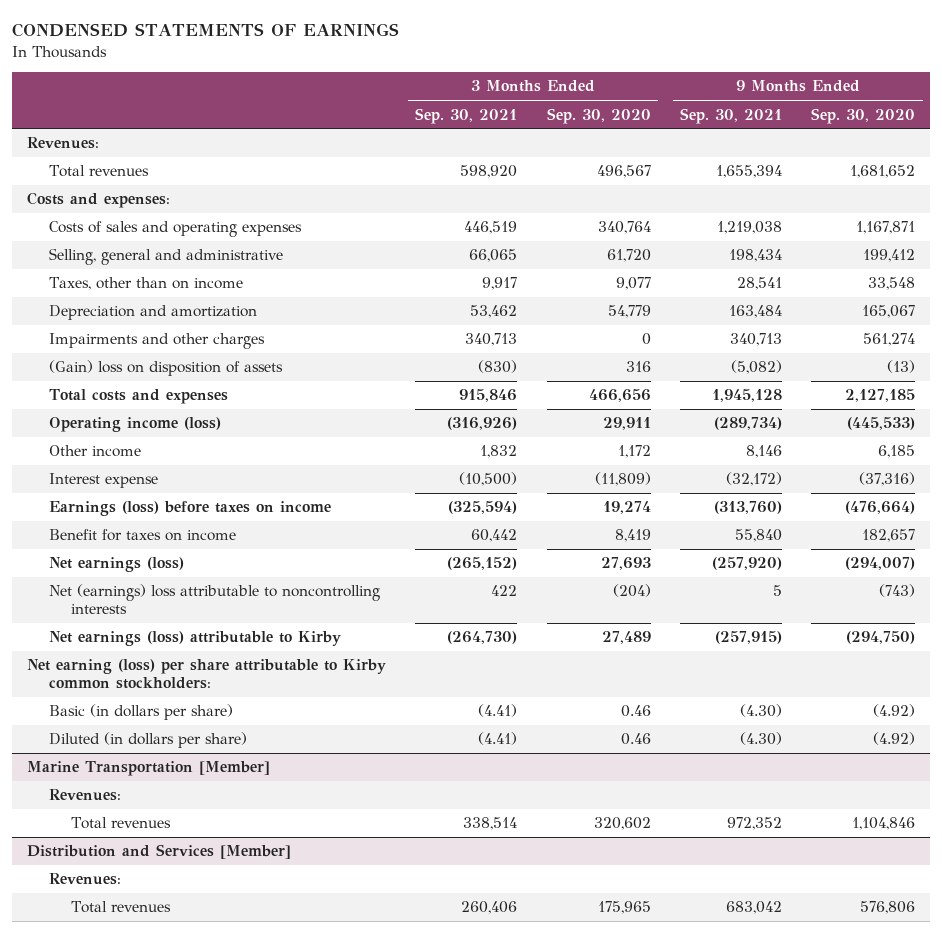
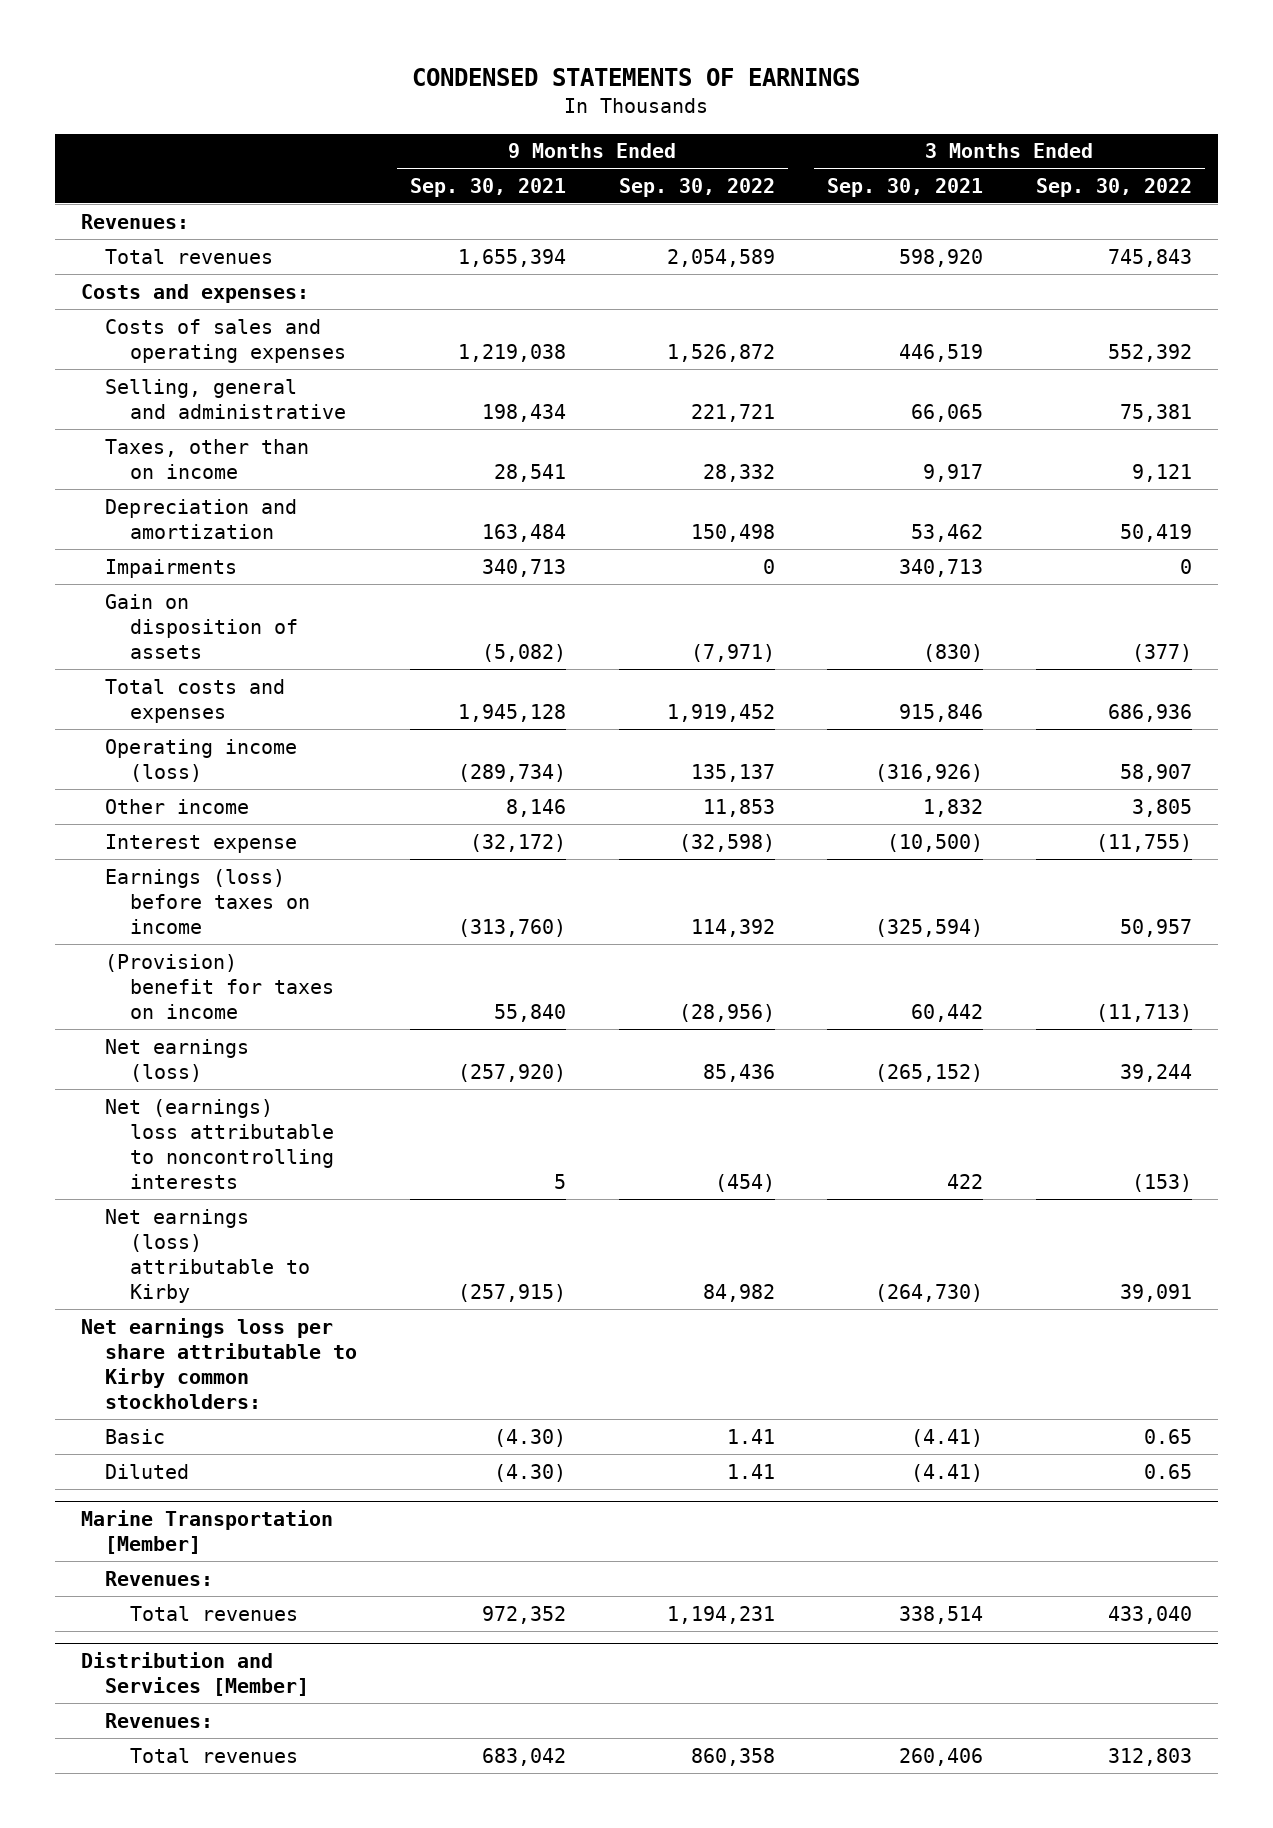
[546,107,651,124] Sep. 30, 2020 -> none
[811,107,916,124] Sep. 30, 2020 -> none
none -> [618,177,775,197] Sep. 30, 2022
none -> [1035,177,1192,197] Sep. 30, 2022
[48,333,265,350] Impairments and other charges -> [105,558,238,578] Impairments
[48,360,283,377] (Gain) loss on disposition of assets -> [105,593,298,659] Gain on disposition of assets
[48,529,236,542] Benefit for taxes on income -> [105,953,334,1019] (Provision) benefit for taxes on income
[26,659,386,690] Net earning (loss) per share attributable to Kirby common stockholders: -> [80,1317,358,1409] Net earnings loss per share attributable to Kirby common stockholders:
[48,704,233,721] Basic (in dollars per share) -> [105,1428,166,1444] Basic
[48,732,247,749] Diluted (in dollars per share) -> [105,1463,190,1479] Diluted

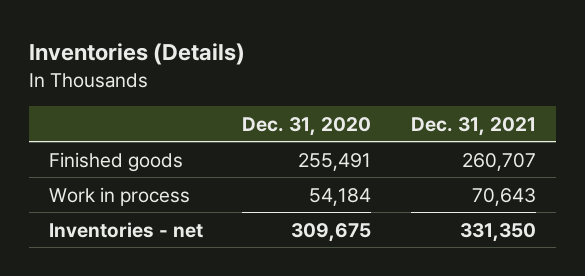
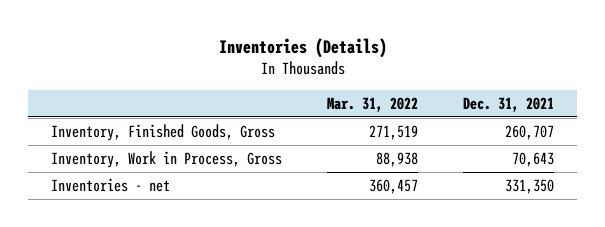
[242,116,372,136] Dec. 31, 2020 -> none
none -> [327,97,419,113] Mar. 31, 2022
[49,151,184,172] Finished goods -> [50,123,275,141] Inventory, Finished Goods, Gross
[49,186,191,206] Work in process -> [50,150,282,168] Inventory, Work in Process, Gross

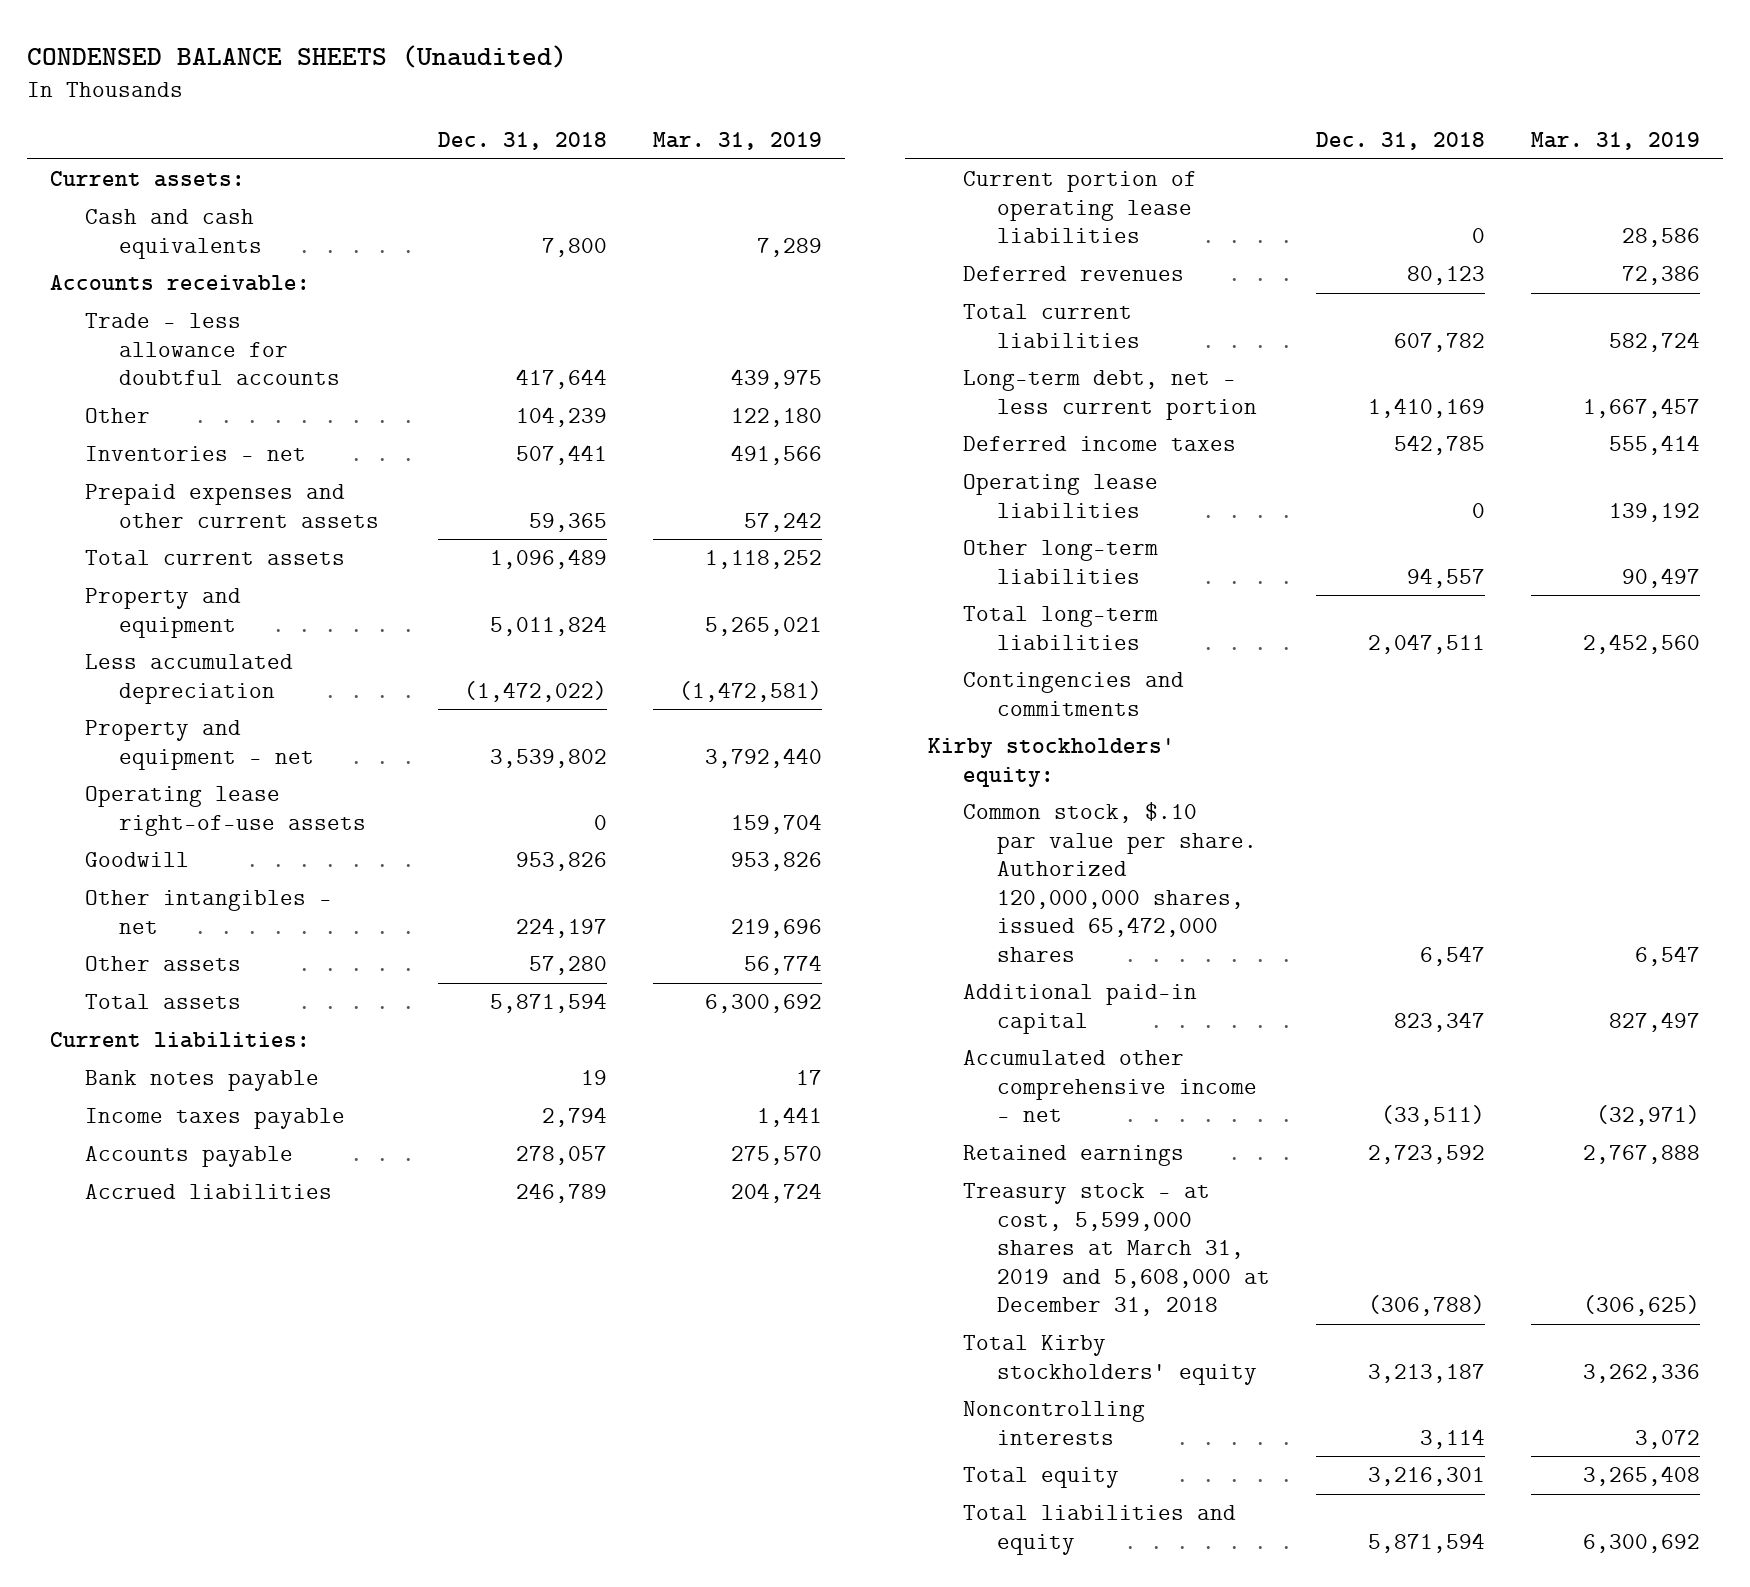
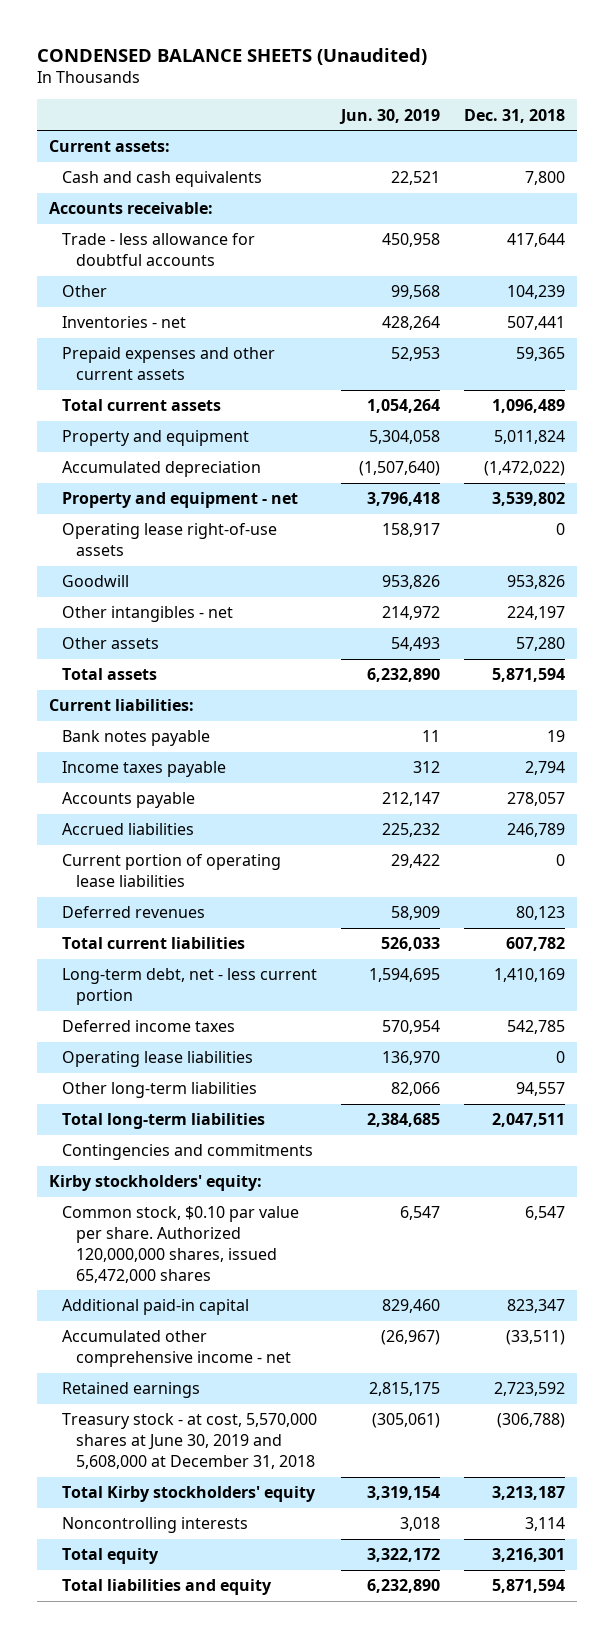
[653,132,823,151] Mar. 31, 2019 -> none
none -> [338,108,440,124] Jun. 30, 2019
[84,654,293,704] Less accumulated depreciation -> [62,461,262,478] Accumulated depreciation
[962,802,1258,962] Common stock, $.10 par value per share. Authorized 120,000,000 shares, issued 65,472,000 shares -> [62,1206,300,1283] Common stock, $0.10 par value per share. Authorized 120,000,000 shares, issued 65,472,000 shares
[962,1183,1271,1317] Treasury stock - at cost, 5,599,000 shares at March 31, 2019 and 5,608,000 at December 31, 2018 -> [62,1413,318,1469] Treasury stock - at cost, 5,570,000 shares at June 30, 2019 and 5,608,000 at December 31, 2018

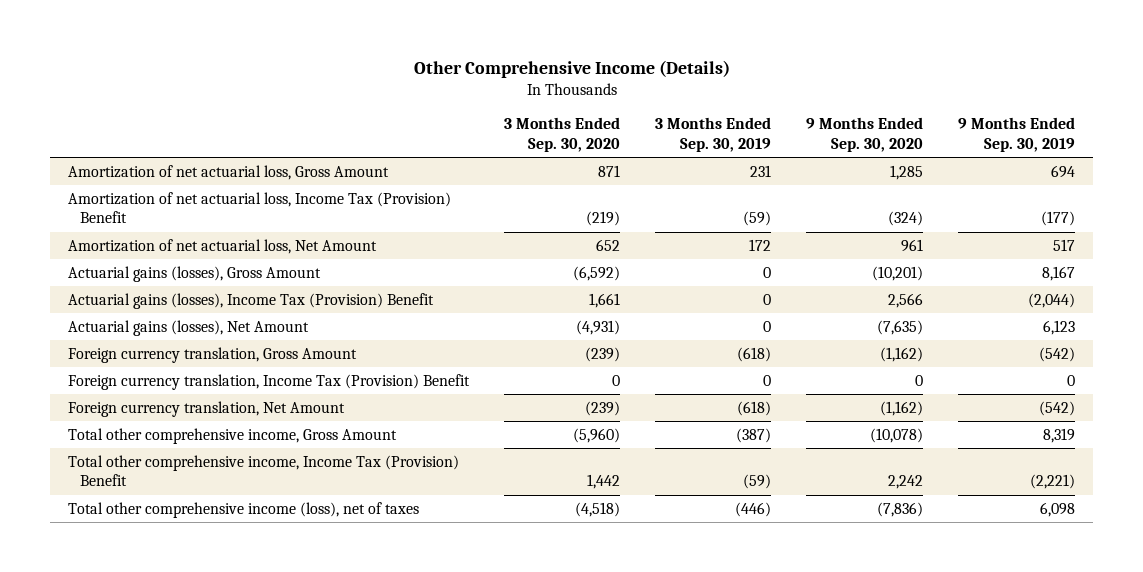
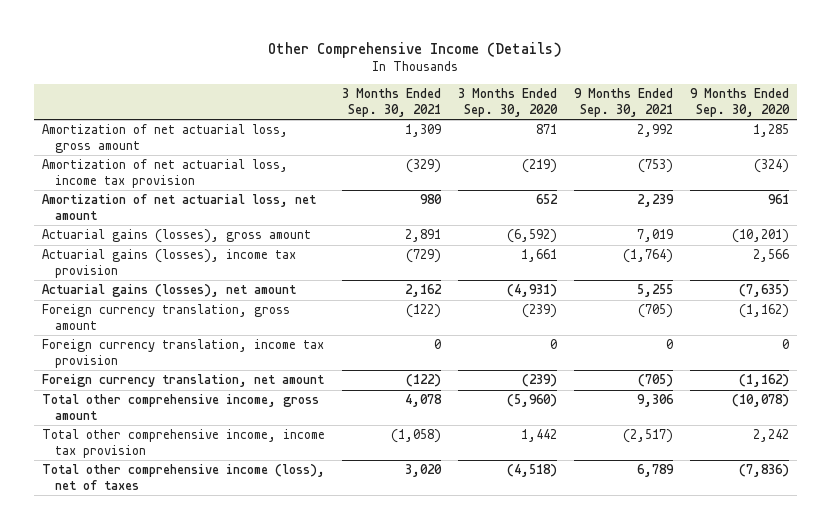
[655,117,772,153] 3 Months Ended Sep. 30, 2019 -> none
[958,117,1076,153] 9 Months Ended Sep. 30, 2019 -> none
none -> [341,88,441,118] 3 Months Ended Sep. 30, 2021
none -> [573,88,673,118] 9 Months Ended Sep. 30, 2021
[67,164,389,180] Amortization of net actuarial loss, Gross Amount -> [42,124,289,154] Amortization of net actuarial loss, gross amount
[67,191,451,224] Amortization of net actuarial loss, Income Tax (Provision) Benefit -> [42,159,289,189] Amortization of net actuarial loss, income tax provision
[67,238,377,254] Amortization of net actuarial loss, Net Amount -> [42,194,317,221] Amortization of net actuarial loss, net amount
[67,265,321,282] Actuarial gains (losses), Gross Amount -> [42,229,312,244] Actuarial gains (losses), gross amount
[67,292,434,309] Actuarial gains (losses), Income Tax (Provision) Benefit -> [42,249,297,279] Actuarial gains (losses), income tax provision
[67,319,309,336] Actuarial gains (losses), Net Amount -> [42,284,297,298] Actuarial gains (losses), net amount
[67,346,357,363] Foreign currency translation, Gross Amount -> [42,304,291,331] Foreign currency translation, gross amount
[67,373,470,390] Foreign currency translation, Income Tax (Provision) Benefit -> [42,339,325,369] Foreign currency translation, income tax provision
[67,400,345,417] Foreign currency translation, Net Amount -> [42,374,325,388] Foreign currency translation, net amount
[67,427,397,444] Total other comprehensive income, Gross Amount -> [42,394,320,421] Total other comprehensive income, gross amount
[67,454,459,487] Total other comprehensive income, Income Tax (Provision) Benefit -> [42,429,326,459] Total other comprehensive income, income tax provision

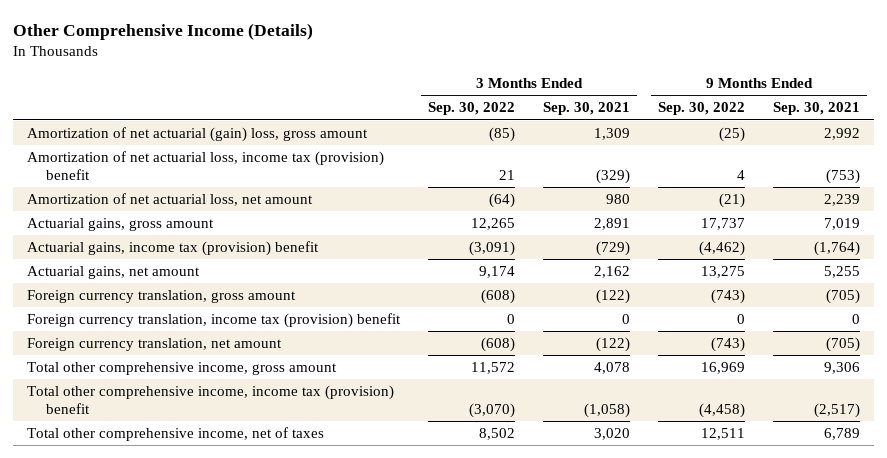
[457,88,558,118] 3 Months Ended Sep. 30, 2020 -> none
[689,88,790,118] 9 Months Ended Sep. 30, 2020 -> none
none -> [427,102,515,116] Sep. 30, 2022
none -> [657,102,745,116] Sep. 30, 2022
[42,124,289,154] Amortization of net actuarial loss, gross amount -> [26,126,368,142] Amortization of net actuarial (gain) loss, gross amount
[42,159,289,189] Amortization of net actuarial loss, income tax provision -> [26,150,384,180] Amortization of net actuarial loss, income tax (provision) benefit
[42,229,312,244] Actuarial gains (losses), gross amount -> [26,217,214,231] Actuarial gains, gross amount
[42,249,297,279] Actuarial gains (losses), income tax provision -> [26,240,319,256] Actuarial gains, income tax (provision) benefit
[42,284,297,298] Actuarial gains (losses), net amount -> [26,265,200,279] Actuarial gains, net amount
[42,339,325,369] Foreign currency translation, income tax provision -> [26,312,401,328] Foreign currency translation, income tax (provision) benefit
[42,429,326,459] Total other comprehensive income, income tax provision -> [26,384,394,414] Total other comprehensive income, income tax (provision) benefit
[42,464,326,491] Total other comprehensive income (loss), net of taxes -> [26,426,324,441] Total other comprehensive income, net of taxes

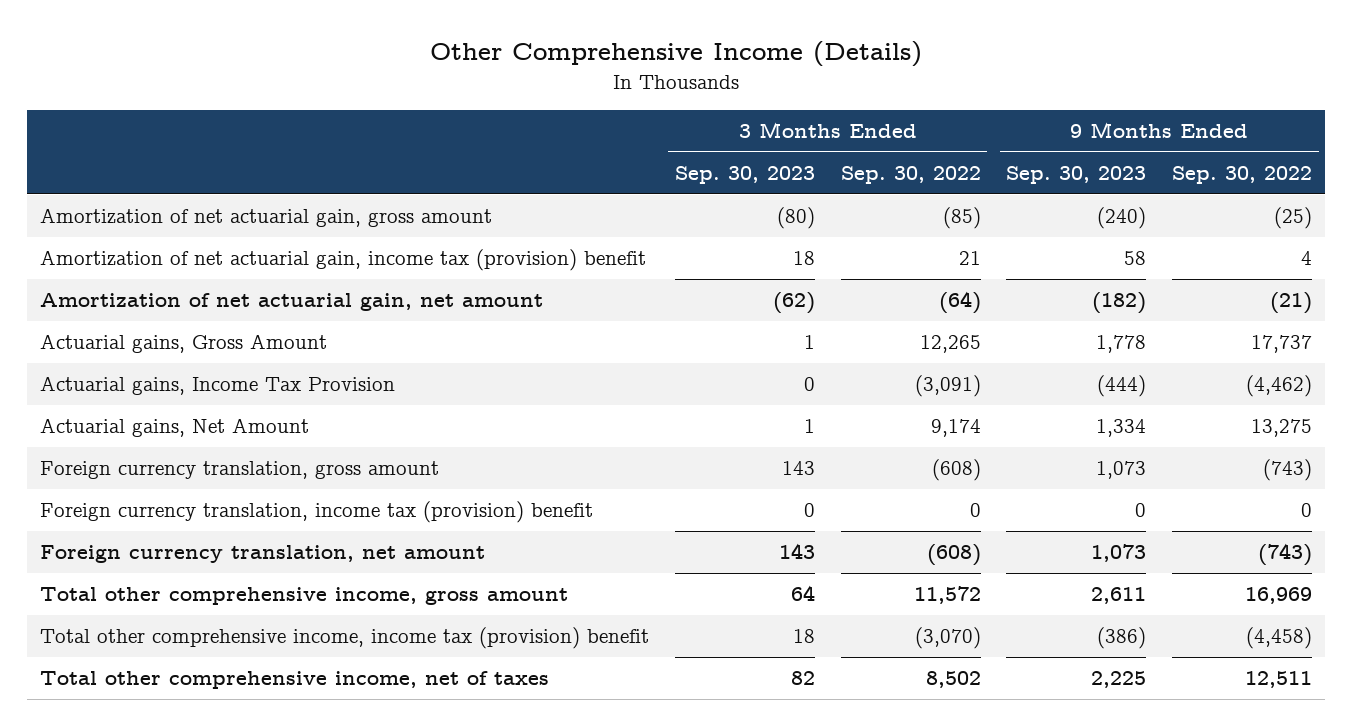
[542,102,630,116] Sep. 30, 2021 -> none
[772,102,860,116] Sep. 30, 2021 -> none
none -> [674,165,815,184] Sep. 30, 2023
none -> [1006,165,1147,184] Sep. 30, 2023
[26,126,368,142] Amortization of net actuarial (gain) loss, gross amount -> [40,208,493,228] Amortization of net actuarial gain, gross amount
[26,150,384,180] Amortization of net actuarial loss, income tax (provision) benefit -> [40,249,647,272] Amortization of net actuarial gain, income tax (provision) benefit
[26,192,313,206] Amortization of net actuarial loss, net amount -> [40,293,544,312] Amortization of net actuarial gain, net amount
[26,217,214,231] Actuarial gains, gross amount -> [40,334,328,354] Actuarial gains, Gross Amount
[26,240,319,256] Actuarial gains, income tax (provision) benefit -> [40,376,396,396] Actuarial gains, Income Tax Provision
[26,265,200,279] Actuarial gains, net amount -> [40,418,310,438] Actuarial gains, Net Amount

